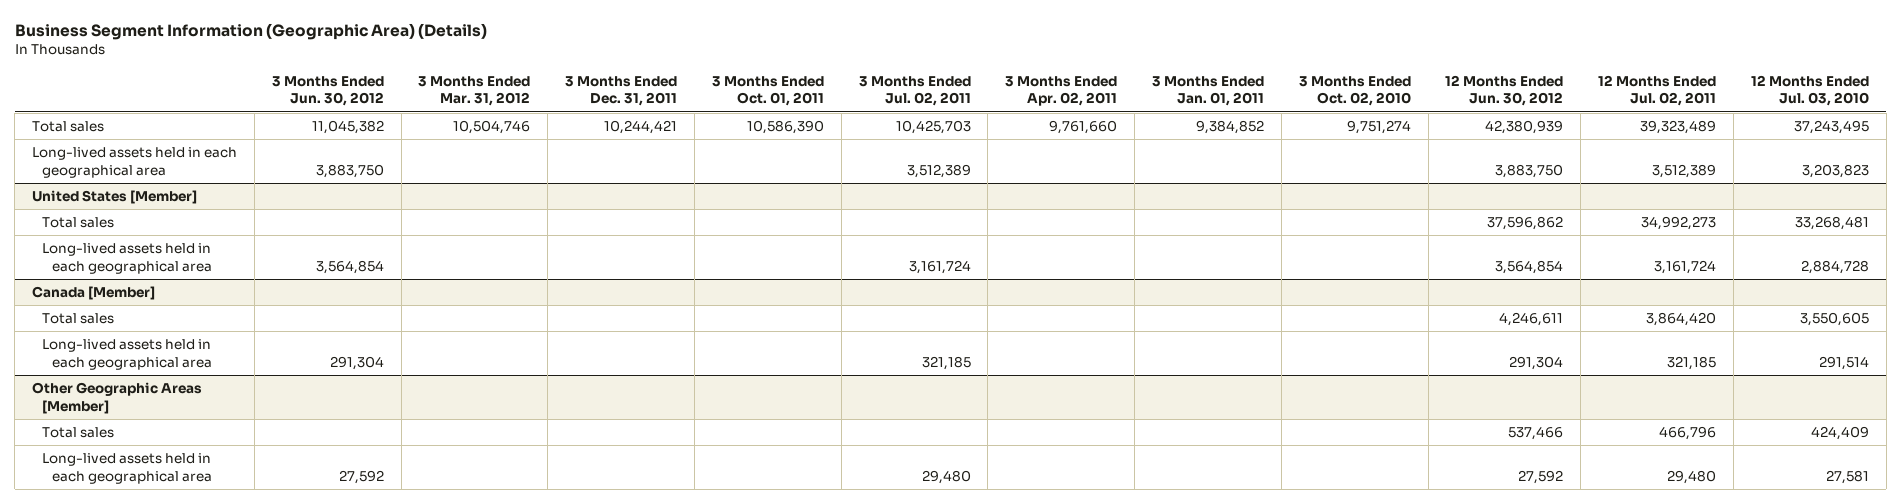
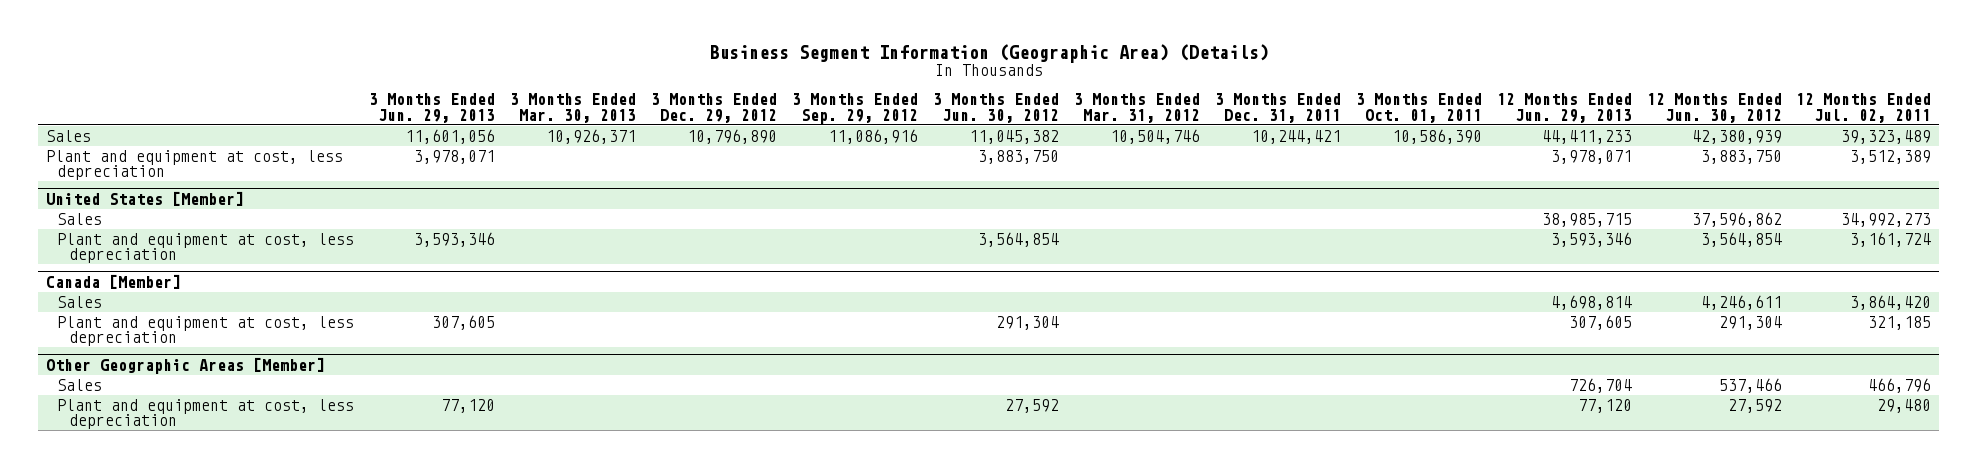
[858,75,971,107] 3 Months Ended Jul. 02, 2011 -> none
[1005,75,1118,107] 3 Months Ended Apr. 02, 2011 -> none
[1151,75,1264,107] 3 Months Ended Jan. 01, 2011 -> none
[1298,75,1411,107] 3 Months Ended Oct. 02, 2010 -> none
[1750,74,1869,107] 12 Months Ended Jul. 03, 2010 -> none
none -> [369,93,496,123] 3 Months Ended Jun. 29, 2013
none -> [510,93,637,123] 3 Months Ended Mar. 30, 2013
none -> [651,93,778,123] 3 Months Ended Dec. 29, 2012
none -> [792,93,919,124] 3 Months Ended Sep. 29, 2012
none -> [1496,93,1632,123] 12 Months Ended Jun. 29, 2013
[31,121,104,133] Total sales -> [45,129,91,142] Sales
[31,147,237,178] Long-lived assets held in each geographical area -> [45,149,343,181] Plant and equipment at cost, less depreciation
[41,217,114,229] Total sales -> [57,212,103,225] Sales
[41,243,212,274] Long-lived assets held in each geographical area -> [57,232,355,264] Plant and equipment at cost, less depreciation
[41,313,114,325] Total sales -> [57,295,103,308] Sales
[41,339,212,370] Long-lived assets held in each geographical area -> [57,315,355,347] Plant and equipment at cost, less depreciation
[41,427,114,439] Total sales -> [57,378,103,391] Sales
[41,453,212,484] Long-lived assets held in each geographical area -> [57,398,355,430] Plant and equipment at cost, less depreciation

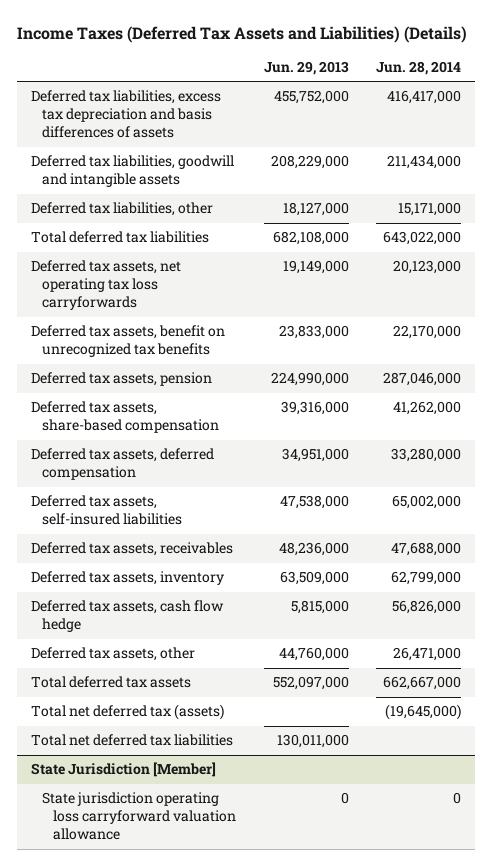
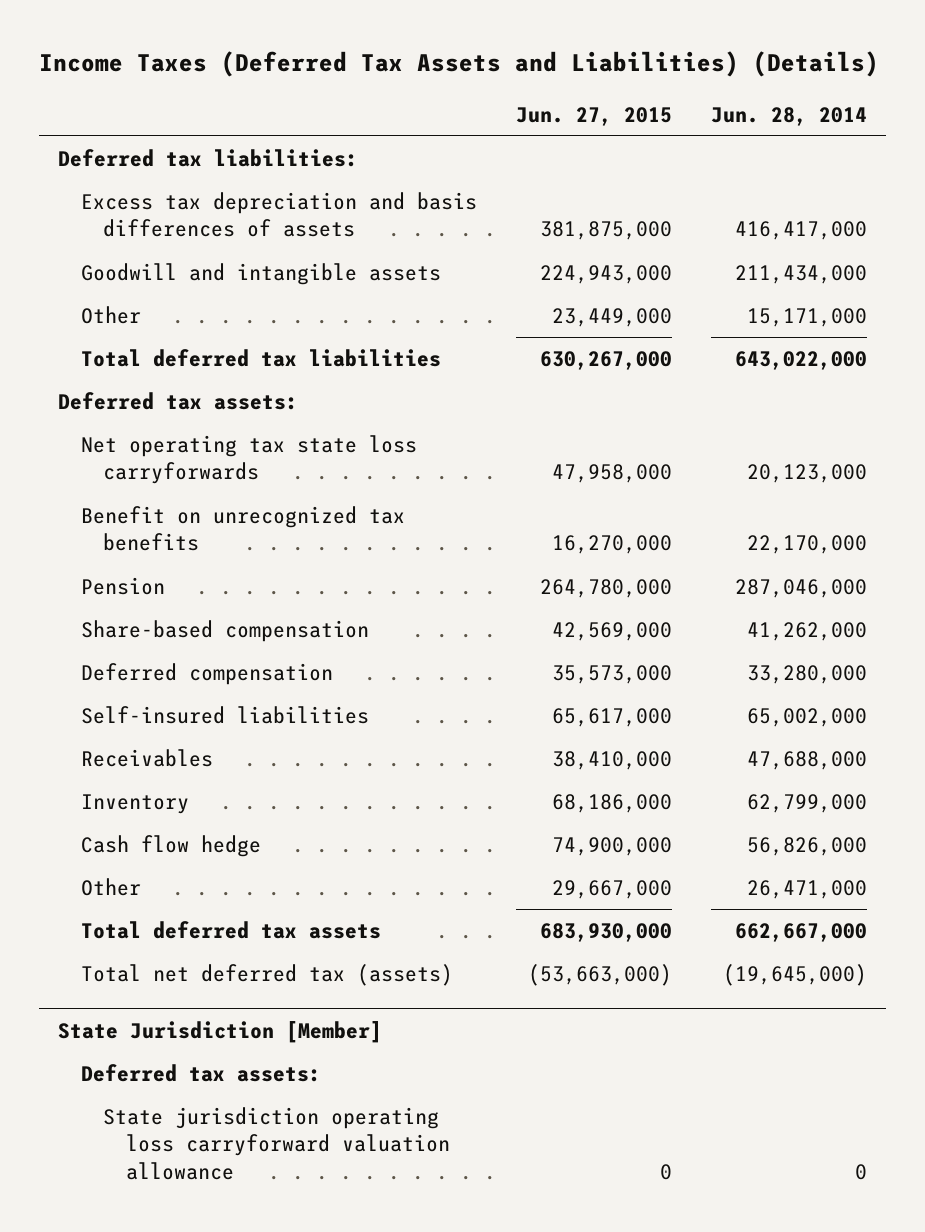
[263,60,349,75] Jun. 29, 2013 -> none
none -> [515,106,672,126] Jun. 27, 2015
none -> [58,149,359,168] Deferred tax liabilities:
[30,90,221,139] Deferred tax liabilities, excess tax depreciation and basis differences of assets -> [80,192,477,238] Excess tax depreciation and basis differences of assets
[30,155,234,188] Deferred tax liabilities, goodwill and intangible assets -> [80,263,441,286] Goodwill and intangible assets
[30,202,213,217] Deferred tax liabilities, other -> [80,306,141,325] Other
none -> [58,392,299,411] Deferred tax assets:
[30,260,181,311] Deferred tax assets, net operating tax loss carryforwards -> [80,435,417,485] Net operating tax state loss carryforwards
[30,325,225,358] Deferred tax assets, benefit on unrecognized tax benefits -> [80,506,405,552] Benefit on unrecognized tax benefits
[30,372,212,387] Deferred tax assets, pension -> [80,577,165,596] Pension
[30,401,219,434] Deferred tax assets, share-based compensation -> [80,620,369,643] Share-based compensation
[30,448,214,481] Deferred tax assets, deferred compensation -> [80,663,333,686] Deferred compensation
[30,495,182,526] Deferred tax assets, self-insured liabilities -> [80,706,369,725] Self-insured liabilities
[30,542,233,557] Deferred tax assets, receivables -> [80,749,213,768] Receivables
[30,571,224,586] Deferred tax assets, inventory -> [80,794,189,815] Inventory
[30,600,224,633] Deferred tax assets, cash flow hedge -> [80,835,261,858] Cash flow hedge
[30,647,195,662] Deferred tax assets, other -> [80,878,141,897] Other
[30,734,233,747] Total net deferred tax liabilities -> none
none -> [80,1064,321,1083] Deferred tax assets:

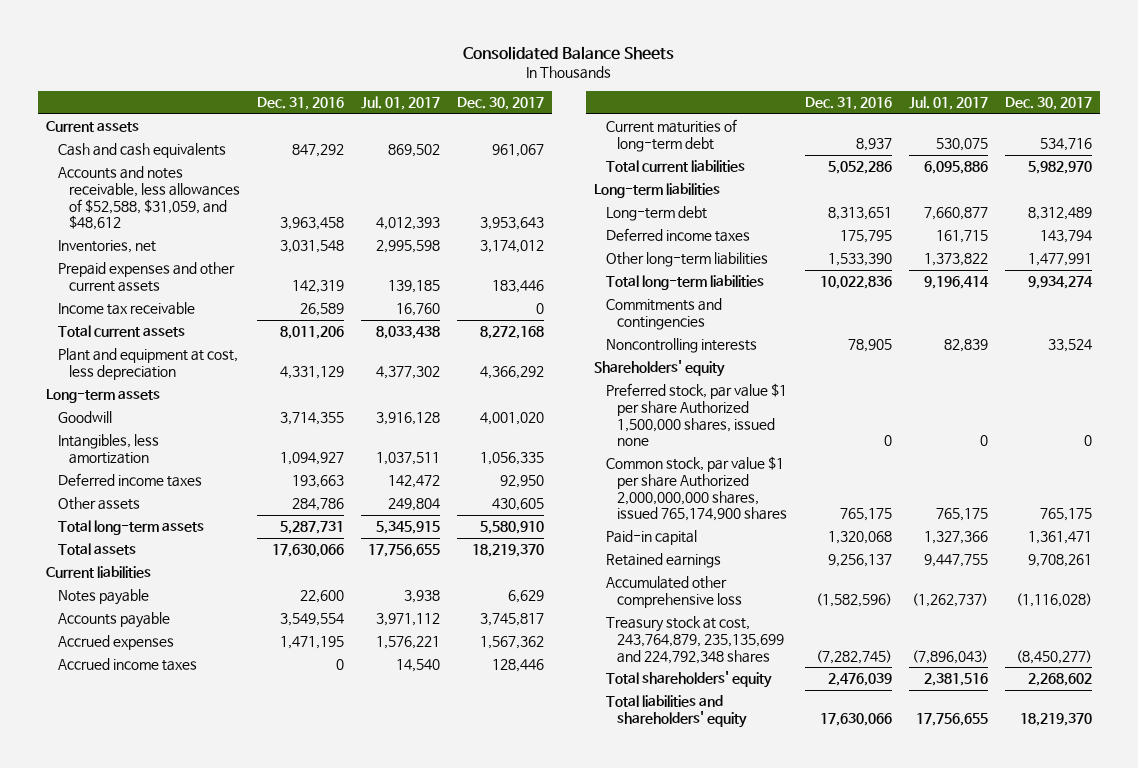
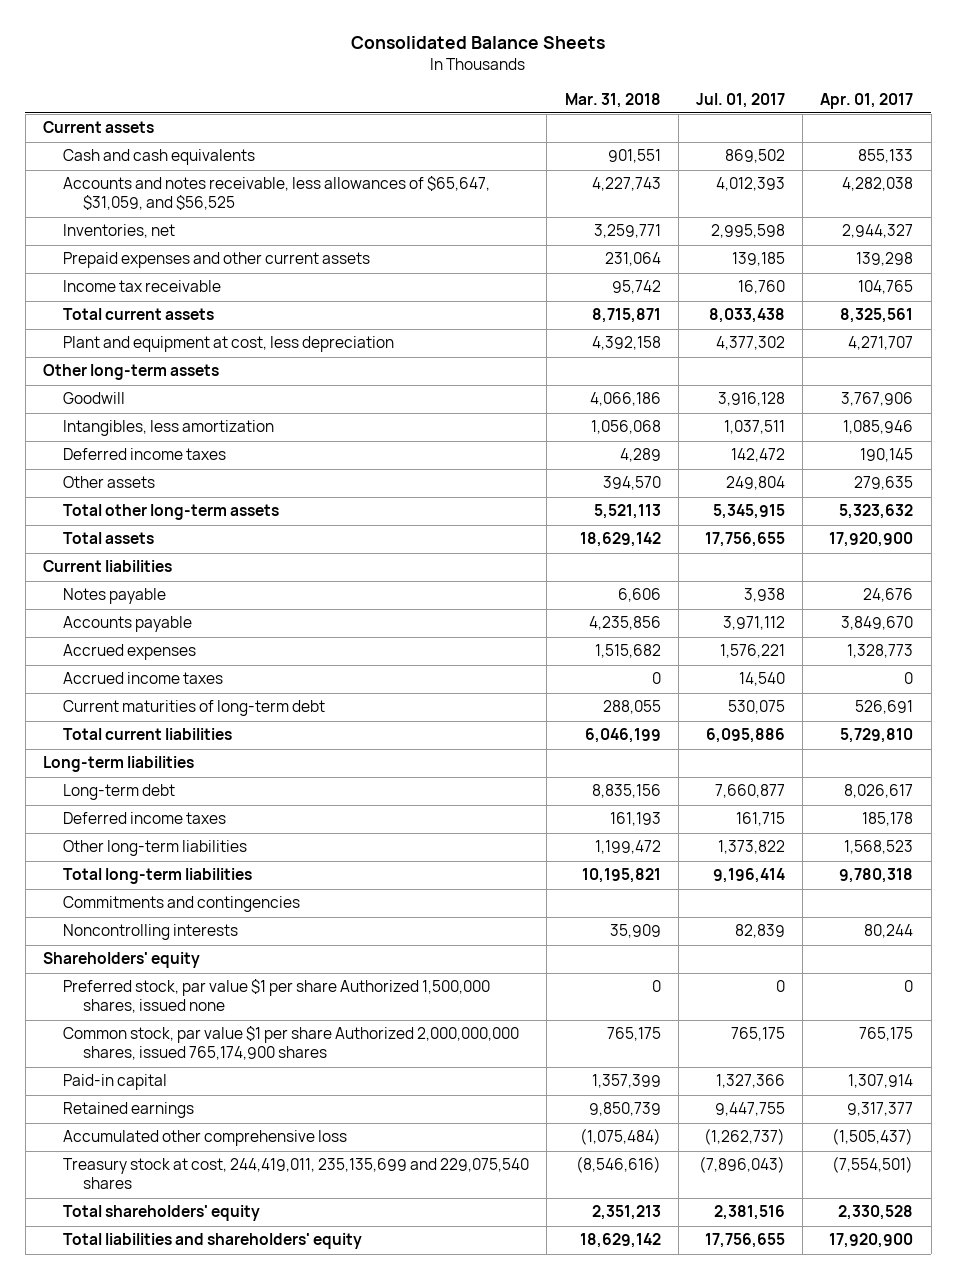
[256,97,344,111] Dec. 31, 2016 -> none
[456,97,544,111] Dec. 30, 2017 -> none
none -> [564,92,661,108] Mar. 31, 2018
none -> [820,92,914,109] Apr. 01, 2017
[57,166,241,231] Accounts and notes receivable, less allowances of $52,588, $31,059, and $48,612 -> [63,176,491,211] Accounts and notes receivable, less allowances of $65,647, $31,059, and $56,525
[46,389,161,404] Long-term assets -> [43,364,220,381] Other long-term assets
[57,520,204,536] Total long-term assets -> [63,504,280,521] Total other long-term assets
[605,616,784,664] Treasury stock at cost, 243,764,879, 235,135,699 and 224,792,348 shares -> [63,1158,530,1190] Treasury stock at cost, 244,419,011, 235,135,699 and 229,075,540 shares

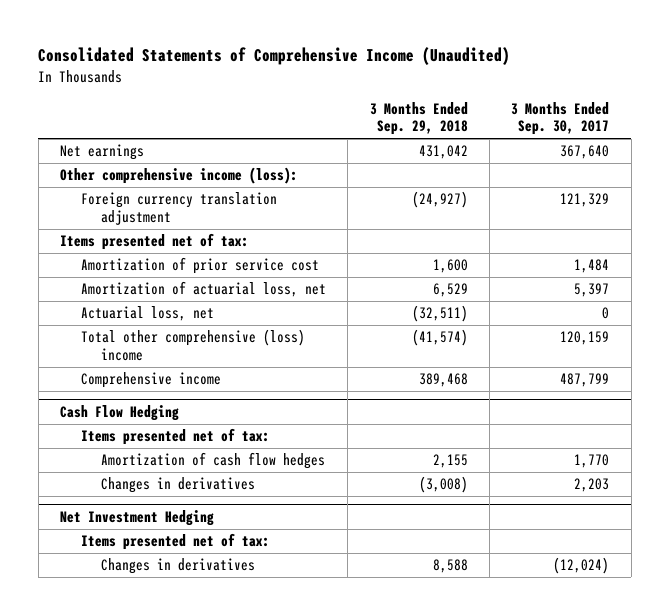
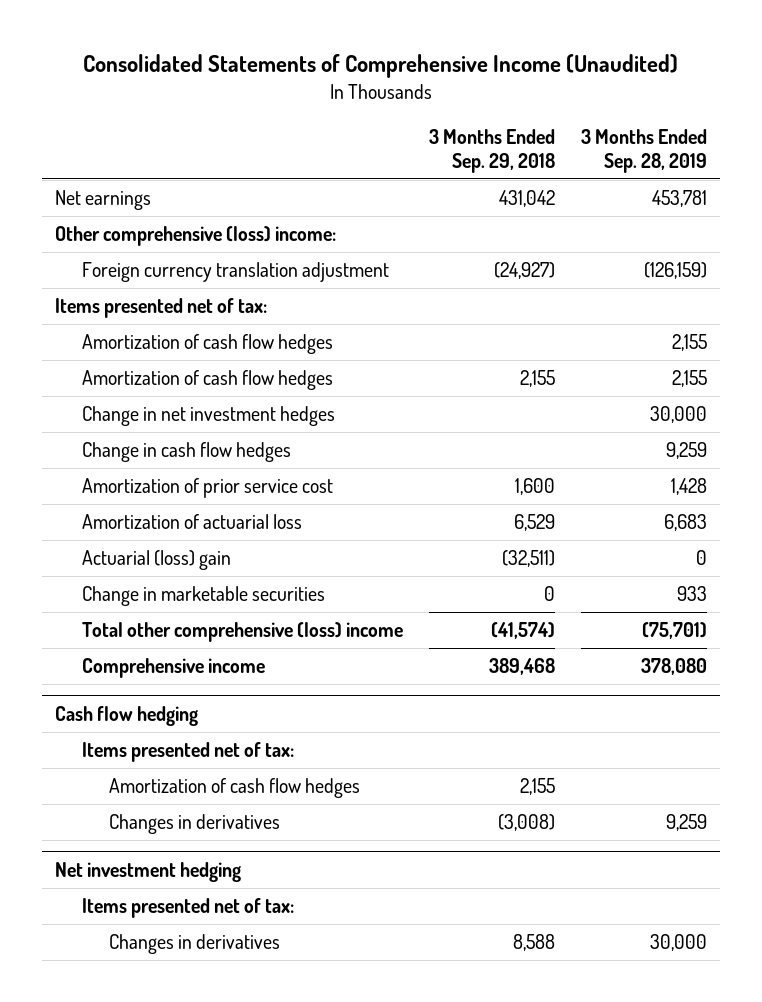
[511,101,610,136] 3 Months Ended Sep. 30, 2017 -> none
none -> [581,128,708,173] 3 Months Ended Sep. 28, 2019
[59,167,298,185] Other comprehensive income (loss): -> [54,226,336,247] Other comprehensive (loss) income:
none -> [81,334,333,355] Amortization of cash flow hedges
none -> [81,370,333,391] Amortization of cash flow hedges
none -> [81,406,335,427] Change in net investment hedges
none -> [81,442,291,463] Change in cash flow hedges
[80,281,326,298] Amortization of actuarial loss, net -> [81,514,302,530] Amortization of actuarial loss
[80,306,214,322] Actuarial loss, net -> [81,550,231,571] Actuarial (loss) gain
none -> [81,586,325,607] Change in marketable securities
[59,405,179,422] Cash Flow Hedging -> [54,706,198,727] Cash flow hedging
[59,510,214,527] Net Investment Hedging -> [54,862,241,883] Net investment hedging

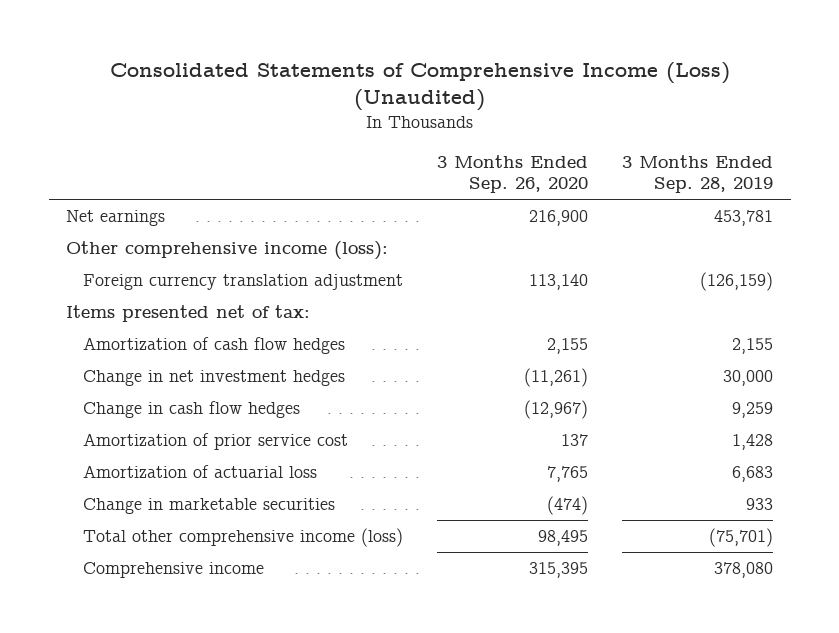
[82,54,678,79] Consolidated Statements of Comprehensive Income (Unaudited) -> [109,61,730,112] Consolidated Statements of Comprehensive Income (Loss) (Unaudited)
[428,128,555,173] 3 Months Ended Sep. 29, 2018 -> none
none -> [437,154,589,194] 3 Months Ended Sep. 26, 2020
[54,226,336,247] Other comprehensive (loss) income: -> [66,241,389,261] Other comprehensive income (loss):
[81,370,333,391] Amortization of cash flow hedges -> none
[81,550,231,571] Actuarial (loss) gain -> none
[81,622,403,643] Total other comprehensive (loss) income -> [82,528,403,548] Total other comprehensive income (loss)
[54,706,198,727] Cash flow hedging -> none
[81,742,294,763] Items presented net of tax: -> none
[108,778,360,799] Amortization of cash flow hedges -> none
[108,814,280,835] Changes in derivatives -> none
[54,862,241,883] Net investment hedging -> none
[81,898,294,919] Items presented net of tax: -> none
[108,934,280,955] Changes in derivatives -> none

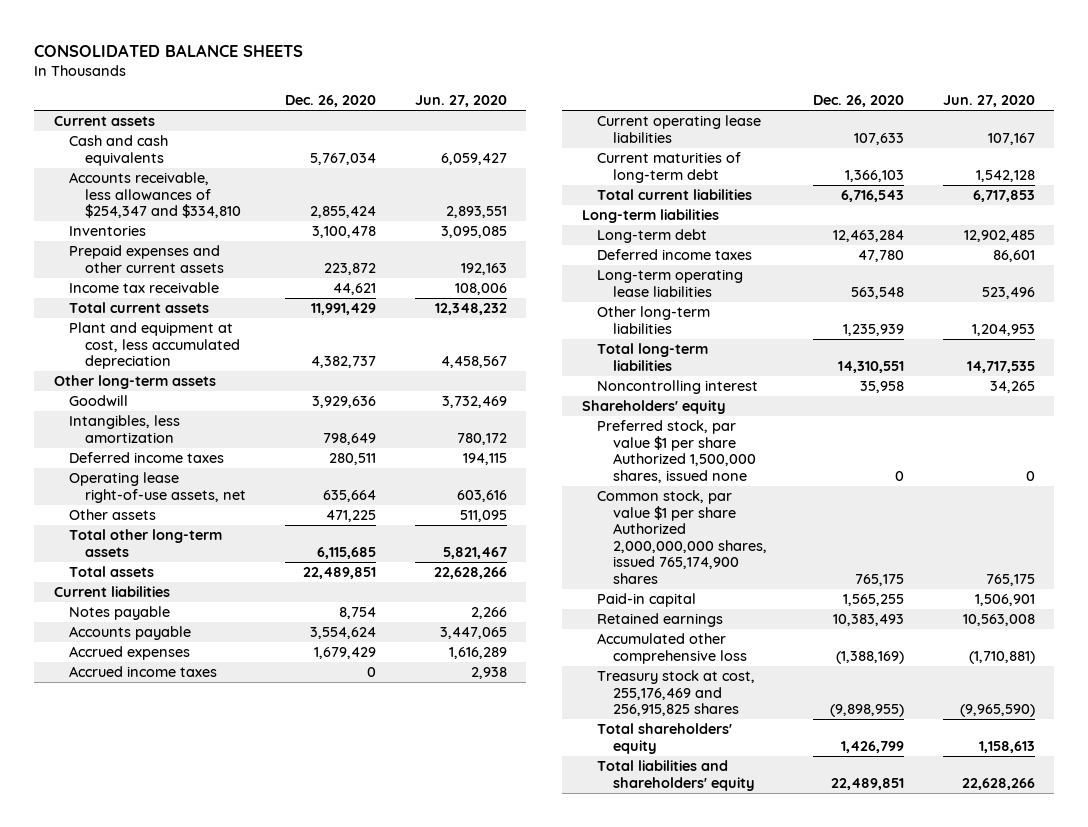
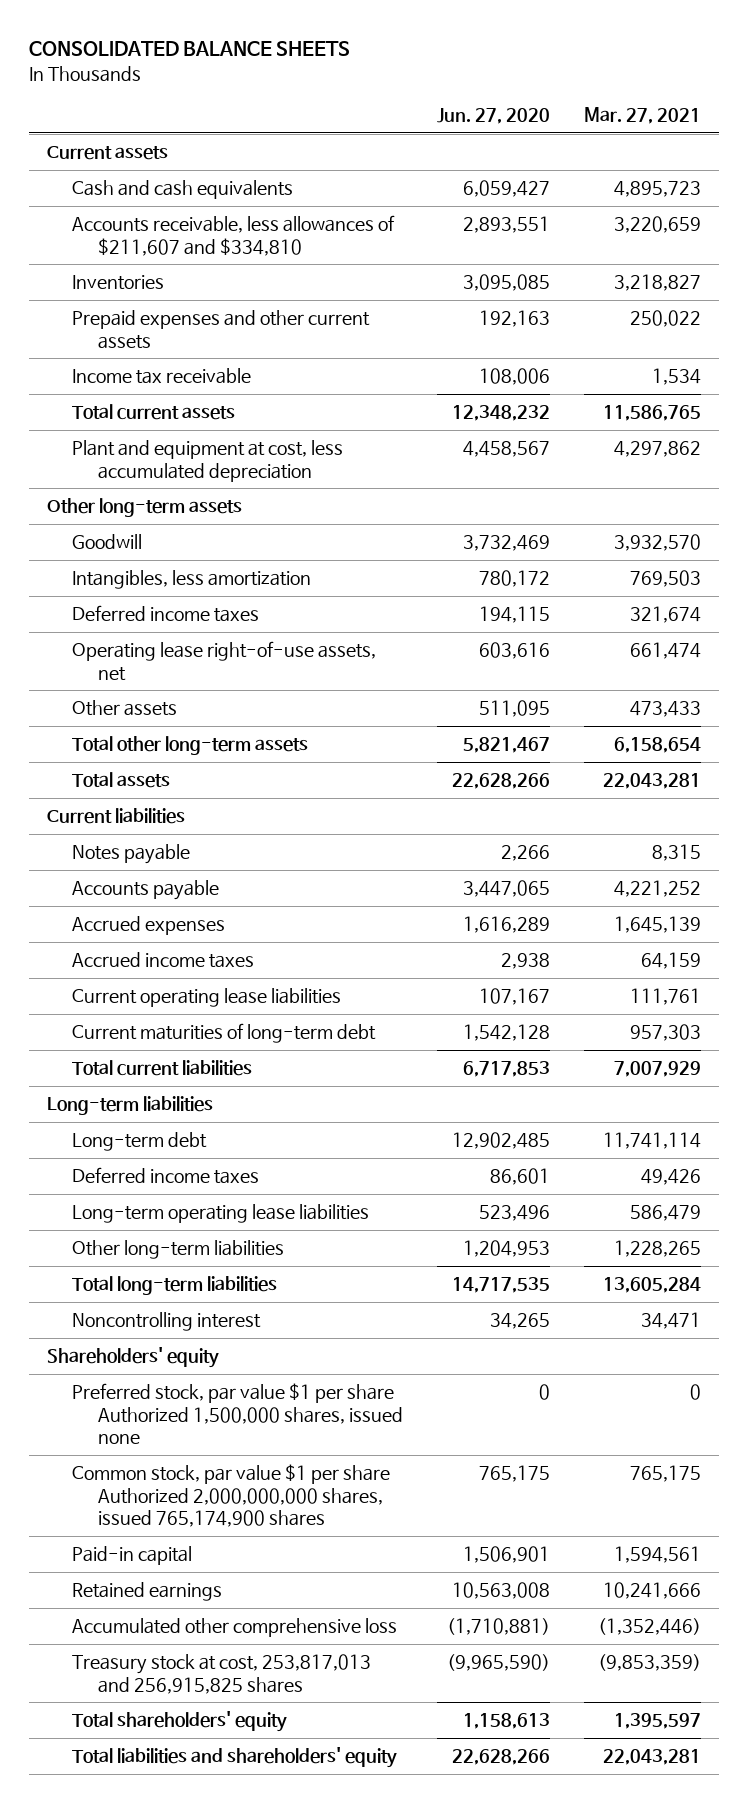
[284,95,376,108] Dec. 26, 2020 -> none
none -> [584,107,702,125] Mar. 27, 2021
[69,172,241,219] Accounts receivable, less allowances of $254,347 and $334,810 -> [72,215,396,256] Accounts receivable, less allowances of $211,607 and $334,810
[597,670,756,717] Treasury stock at cost, 255,176,469 and 256,915,825 shares -> [72,1654,372,1694] Treasury stock at cost, 253,817,013 and 256,915,825 shares

